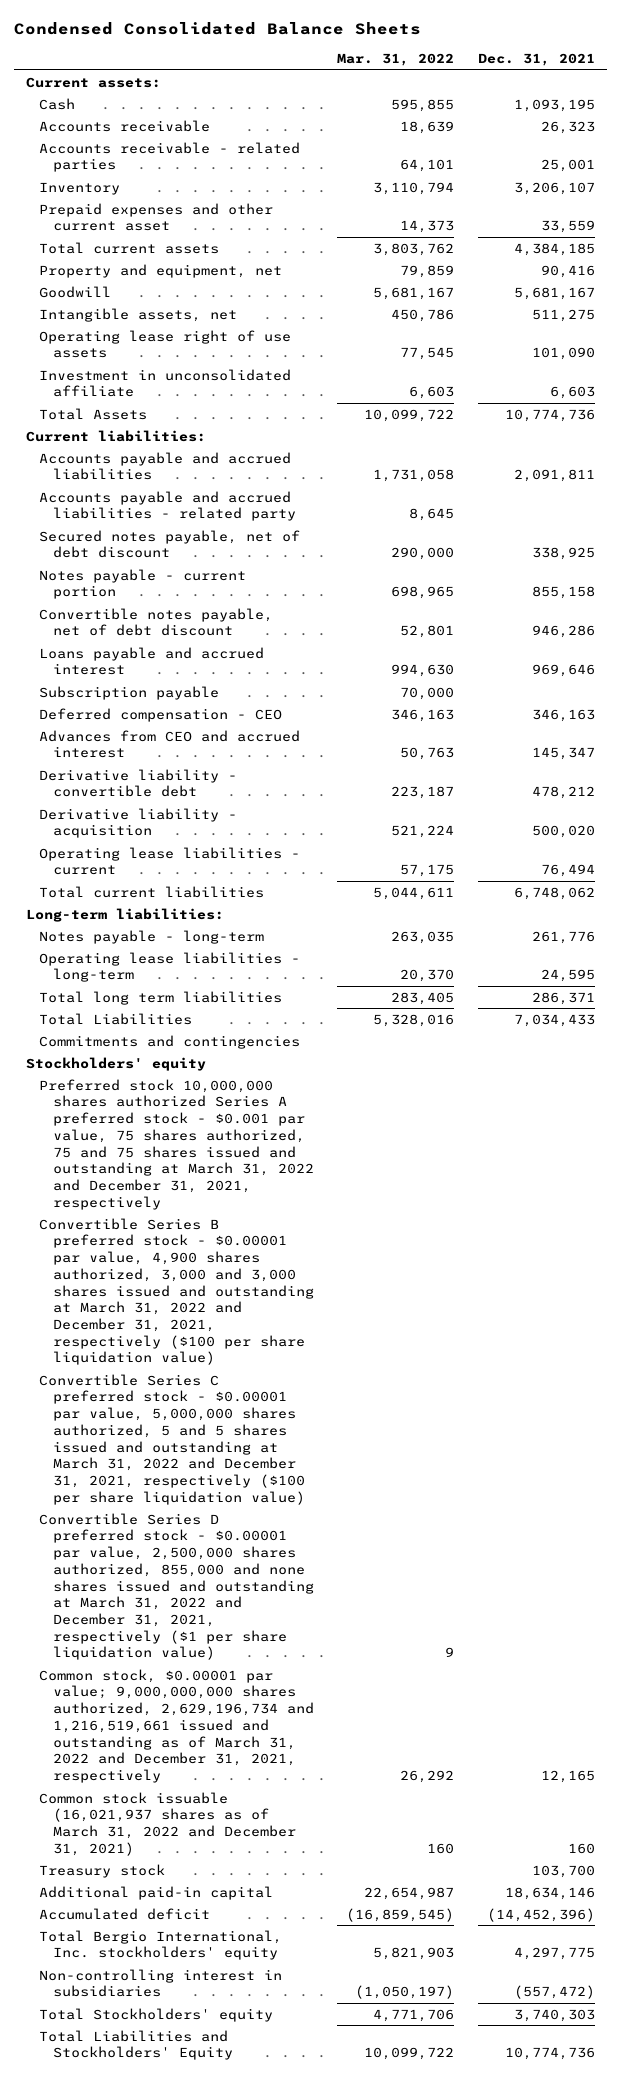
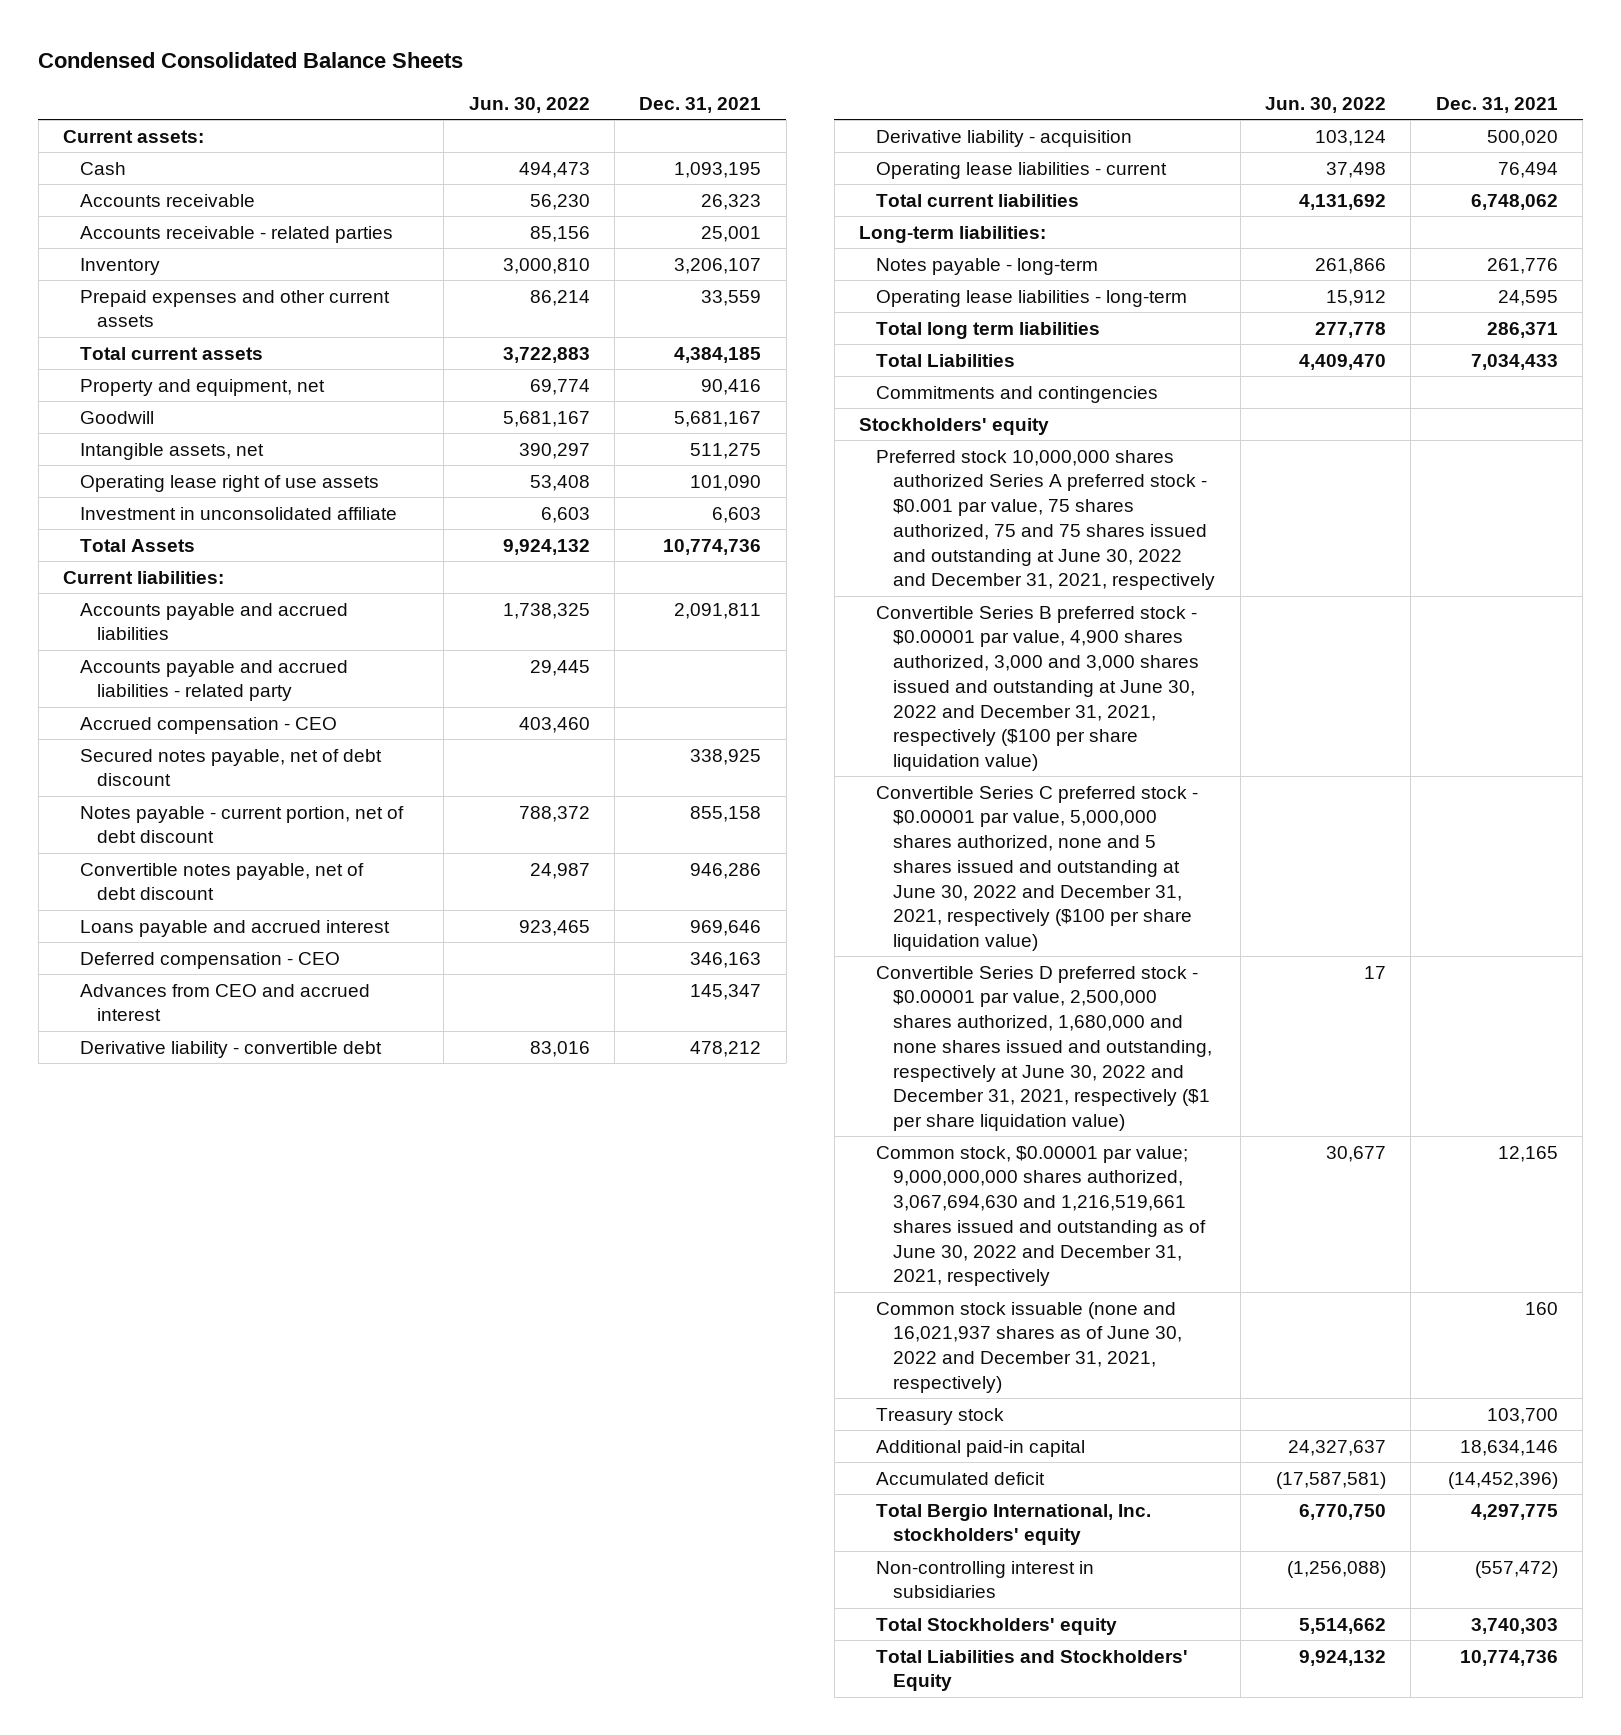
[337,53,455,67] Mar. 31, 2022 -> none
none -> [468,96,590,113] Jun. 30, 2022
[39,202,274,232] Prepaid expenses and other current asset -> [79,289,390,328] Prepaid expenses and other current assets
none -> [79,716,337,734] Accrued compensation - CEO
[39,568,247,600] Notes payable - current portion -> [79,805,404,844] Notes payable - current portion, net of debt discount
[39,685,220,700] Subscription payable -> none
[39,1078,314,1210] Preferred stock 10,000,000 shares authorized Series A preferred stock - $0.001 par value, 75 shares authorized, 75 and 75 shares issued and outstanding at March 31, 2022 and December 31, 2021, respectively -> [876,449,1216,591] Preferred stock 10,000,000 shares authorized Series A preferred stock - $0.001 par value, 75 shares authorized, 75 and 75 shares issued and outstanding at June 30, 2022 and December 31, 2021, respectively
[39,1217,314,1366] Convertible Series B preferred stock - $0.00001 par value, 4,900 shares authorized, 3,000 and 3,000 shares issued and outstanding at March 31, 2022 and December 31, 2021, respectively ($100 per share liquidation value) -> [876,605,1200,771] Convertible Series B preferred stock - $0.00001 par value, 4,900 shares authorized, 3,000 and 3,000 shares issued and outstanding at June 30, 2022 and December 31, 2021, respectively ($100 per share liquidation value)
[39,1373,305,1505] Convertible Series C preferred stock - $0.00001 par value, 5,000,000 shares authorized, 5 and 5 shares issued and outstanding at March 31, 2022 and December 31, 2021, respectively ($100 per share liquidation value) -> [876,785,1199,951] Convertible Series C preferred stock - $0.00001 par value, 5,000,000 shares authorized, none and 5 shares issued and outstanding at June 30, 2022 and December 31, 2021, respectively ($100 per share liquidation value)
[39,1512,314,1661] Convertible Series D preferred stock - $0.00001 par value, 2,500,000 shares authorized, 855,000 and none shares issued and outstanding at March 31, 2022 and December 31, 2021, respectively ($1 per share liquidation value) -> [876,965,1213,1131] Convertible Series D preferred stock - $0.00001 par value, 2,500,000 shares authorized, 1,680,000 and none shares issued and outstanding, respectively at June 30, 2022 and December 31, 2021, respectively ($1 per share liquidation value)
[39,1668,314,1784] Common stock, $0.00001 par value; 9,000,000,000 shares authorized, 2,629,196,734 and 1,216,519,661 issued and outstanding as of March 31, 2022 and December 31, 2021, respectively -> [876,1145,1207,1287] Common stock, $0.00001 par value; 9,000,000,000 shares authorized, 3,067,694,630 and 1,216,519,661 shares issued and outstanding as of June 30, 2022 and December 31, 2021, respectively
[39,1791,296,1856] Common stock issuable (16,021,937 shares as of March 31, 2022 and December 31, 2021) -> [876,1301,1183,1393] Common stock issuable (none and 16,021,937 shares as of June 30, 2022 and December 31, 2021, respectively)

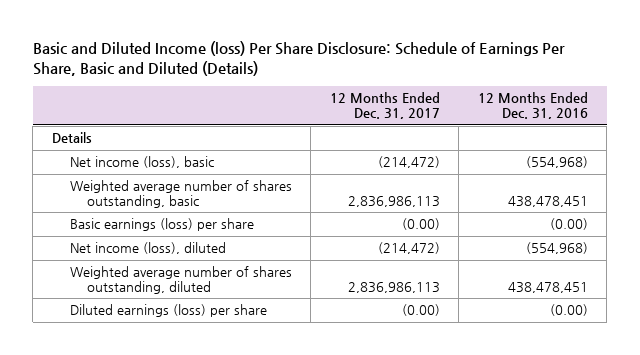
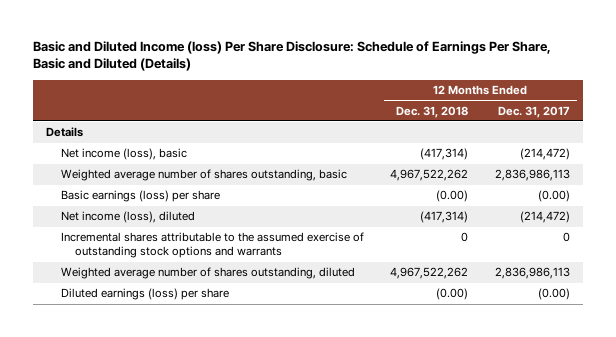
[477,92,588,120] 12 Months Ended Dec. 31, 2016 -> none
none -> [396,105,469,118] Dec. 31, 2018
none -> [60,232,364,259] Incremental shares attributable to the assumed exercise of outstanding stock options and warrants

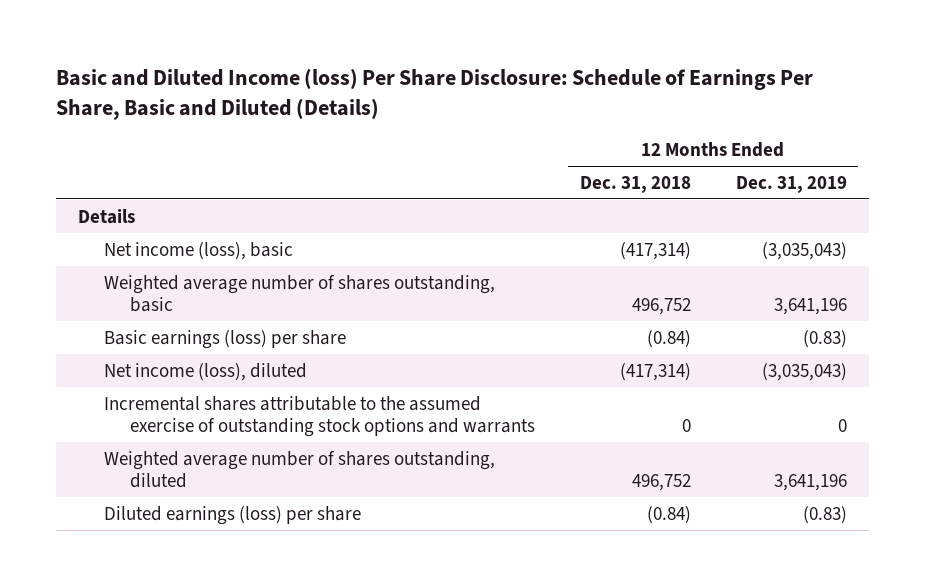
[498,105,571,118] Dec. 31, 2017 -> none
none -> [735,175,847,193] Dec. 31, 2019
[390,169,469,182] 4,967,522,262 -> [631,298,691,316] 496,752
[436,190,469,203] (0.00) -> [646,329,691,348] (0.84)
[390,267,469,280] 4,967,522,262 -> [631,474,691,492] 496,752
[436,288,469,301] (0.00) -> [646,505,691,524] (0.84)

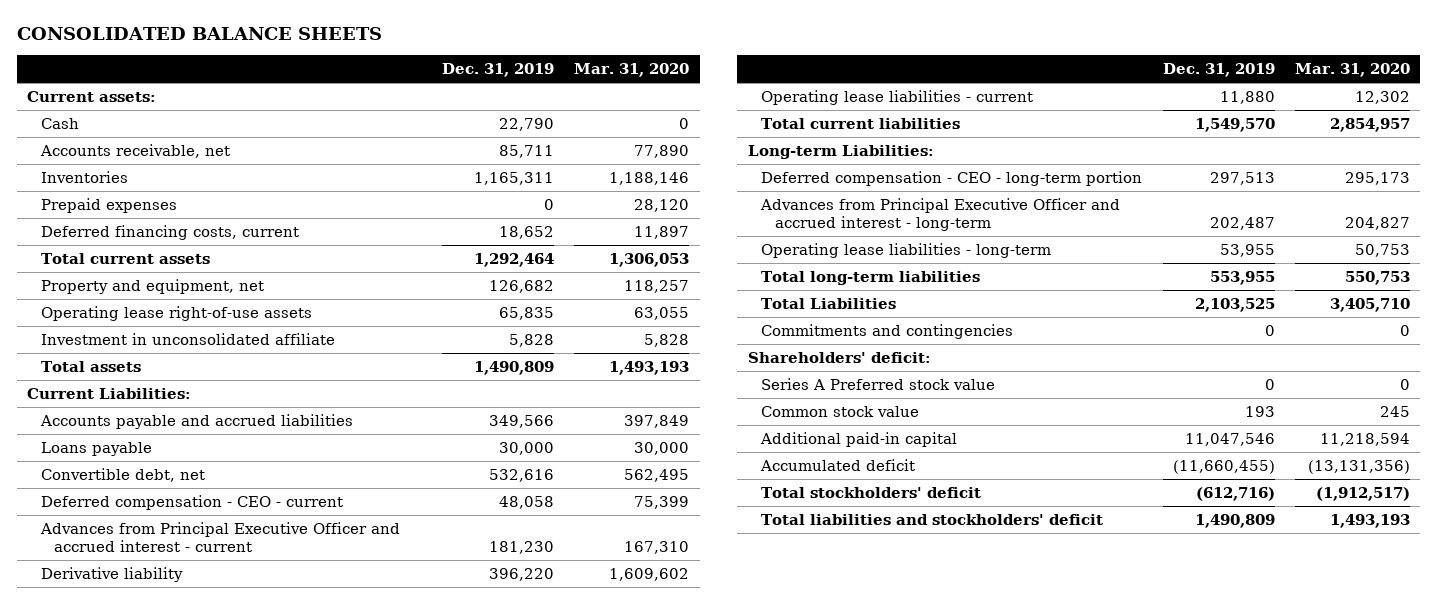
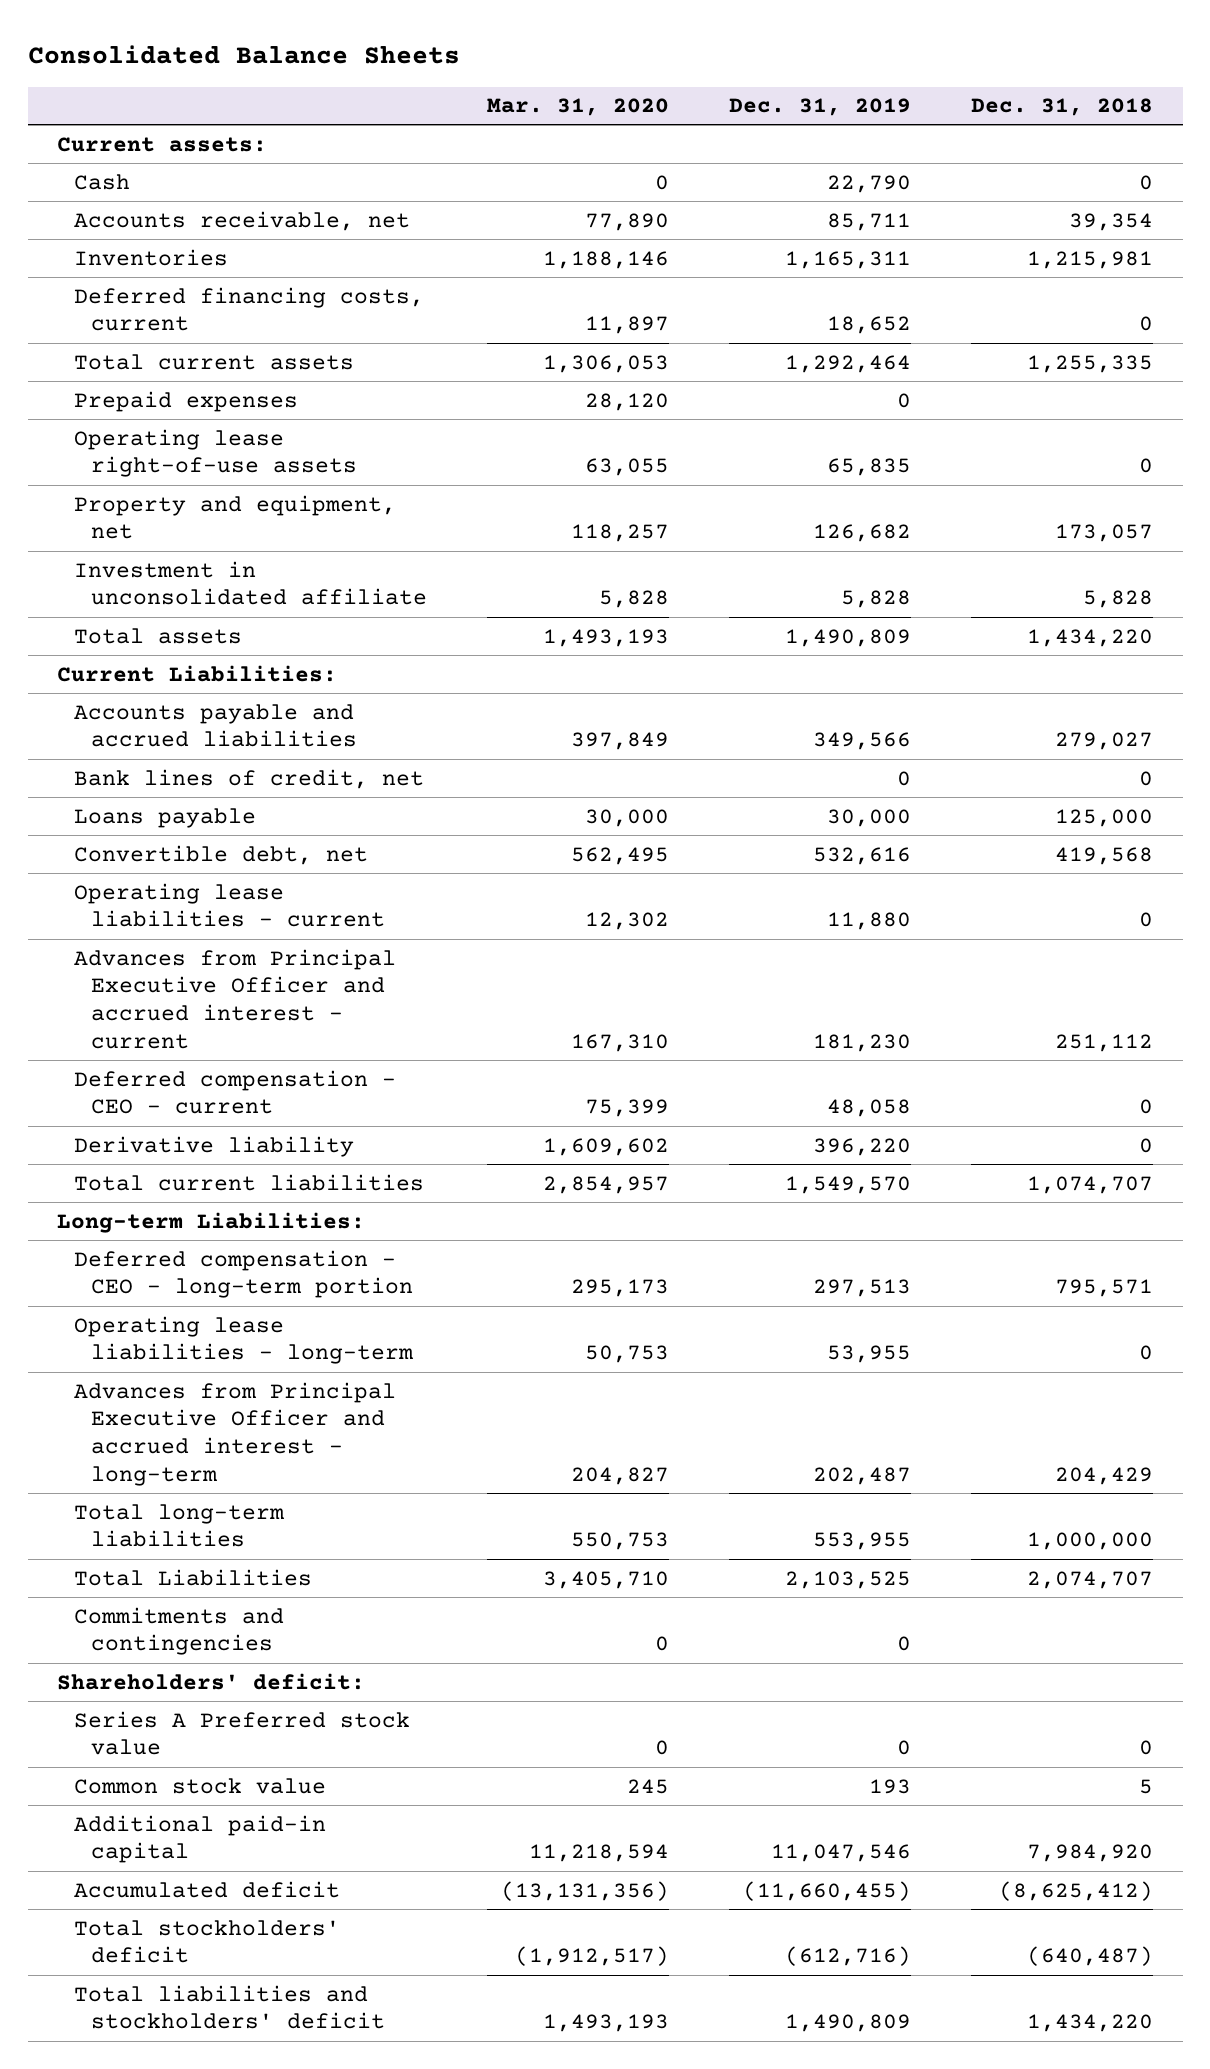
[16,27,382,41] CONSOLIDATED BALANCE SHEETS -> [27,45,460,65] Consolidated Balance Sheets
none -> [970,98,1153,117] Dec. 31, 2018
[40,197,177,213] Prepaid expenses -> [74,390,299,412] Prepaid expenses
[40,278,264,294] Property and equipment, net -> [74,494,397,540] Property and equipment, net
none -> [74,768,425,789] Bank lines of credit, net
[761,89,1034,105] Operating lease liabilities - current -> [74,882,386,928] Operating lease liabilities - current
[40,494,343,510] Deferred compensation - CEO - current -> [74,1069,397,1115] Deferred compensation - CEO - current
[760,197,1121,232] Advances from Principal Executive Officer and accrued interest - long-term -> [74,1381,397,1487] Advances from Principal Executive Officer and accrued interest - long-term

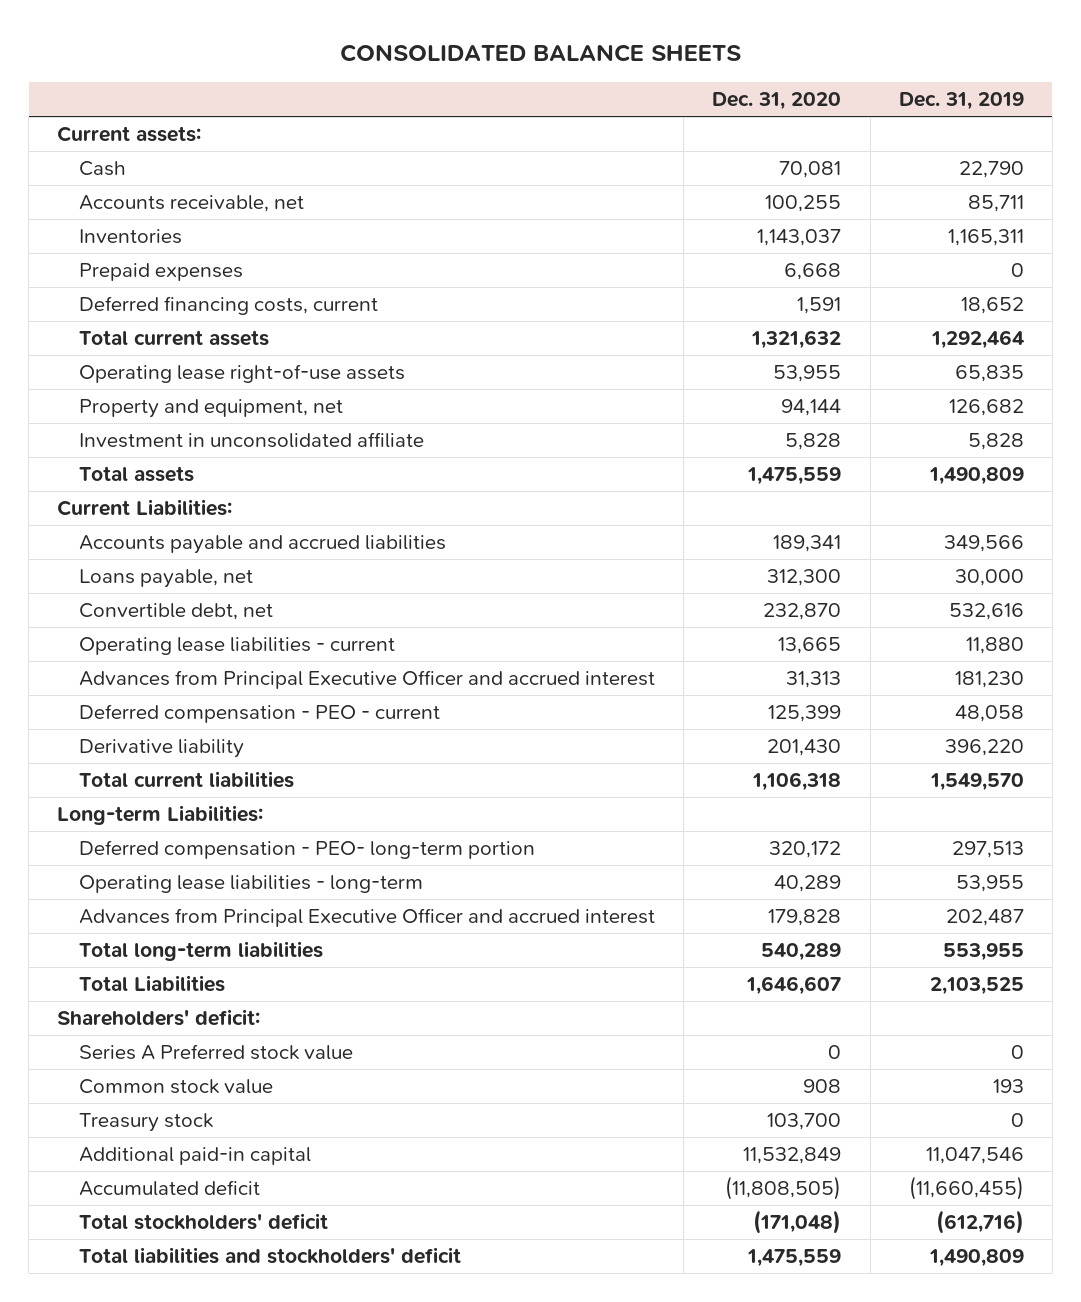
[27,45,460,65] Consolidated Balance Sheets -> [339,44,741,63] CONSOLIDATED BALANCE SHEETS
[486,98,669,117] Mar. 31, 2020 -> none
[970,98,1153,117] Dec. 31, 2018 -> none
none -> [712,92,842,111] Dec. 31, 2020
[74,390,299,412] Prepaid expenses -> [78,262,243,281] Prepaid expenses
[74,768,425,789] Bank lines of credit, net -> none
[74,807,257,828] Loans payable -> [78,568,253,588] Loans payable, net
[74,948,397,1050] Advances from Principal Executive Officer and accrued interest - current -> [78,669,655,689] Advances from Principal Executive Officer and accrued interest
[74,1069,397,1115] Deferred compensation - CEO - current -> [78,703,440,723] Deferred compensation - PEO - current
[74,1249,414,1299] Deferred compensation - CEO - long-term portion -> [78,839,535,859] Deferred compensation - PEO- long-term portion
[74,1381,397,1487] Advances from Principal Executive Officer and accrued interest - long-term -> [78,907,655,927] Advances from Principal Executive Officer and accrued interest
[74,1606,285,1656] Commitments and contingencies -> none
none -> [78,1112,213,1132] Treasury stock

